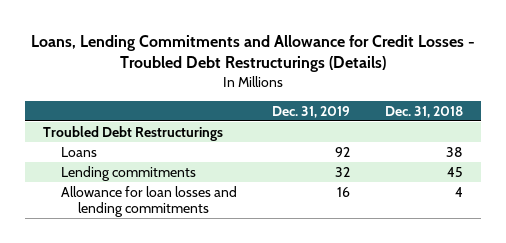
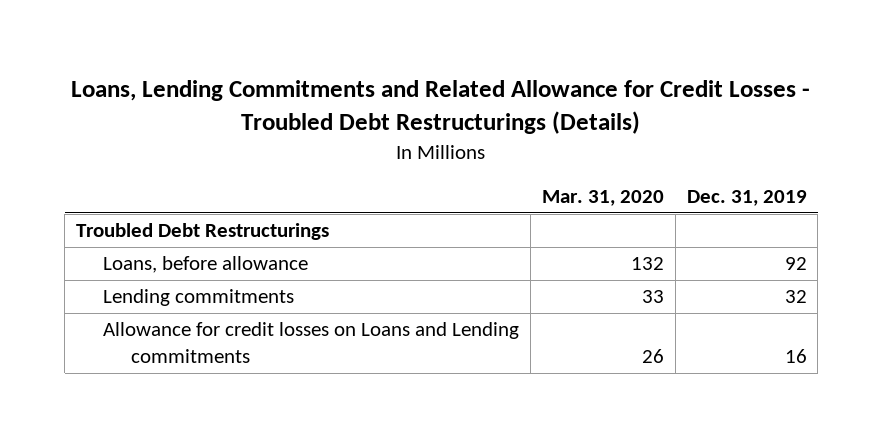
[30,34,475,73] Loans, Lending Commitments and Allowance for Credit Losses - Troubled Debt Restructurings (Details) -> [71,80,811,135] Loans, Lending Commitments and Related Allowance for Credit Losses - Troubled Debt Restructurings (Details)
[385,105,464,118] Dec. 31, 2018 -> none
none -> [541,190,664,207] Mar. 31, 2020
[60,146,97,157] Loans -> [103,256,309,274] Loans, before allowance
[60,185,237,218] Allowance for loan losses and lending commitments -> [103,322,520,364] Allowance for credit losses on Loans and Lending commitments

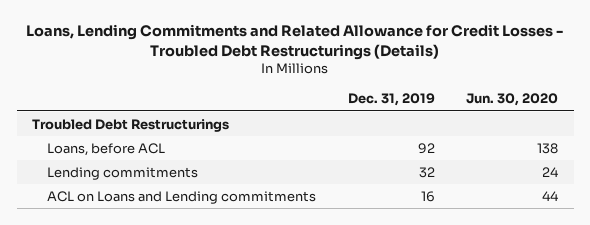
[541,190,664,207] Mar. 31, 2020 -> none
none -> [466,93,559,107] Jun. 30, 2020
[103,256,309,274] Loans, before allowance -> [47,142,166,156] Loans, before ACL
[103,322,520,364] Allowance for credit losses on Loans and Lending commitments -> [47,190,317,204] ACL on Loans and Lending commitments

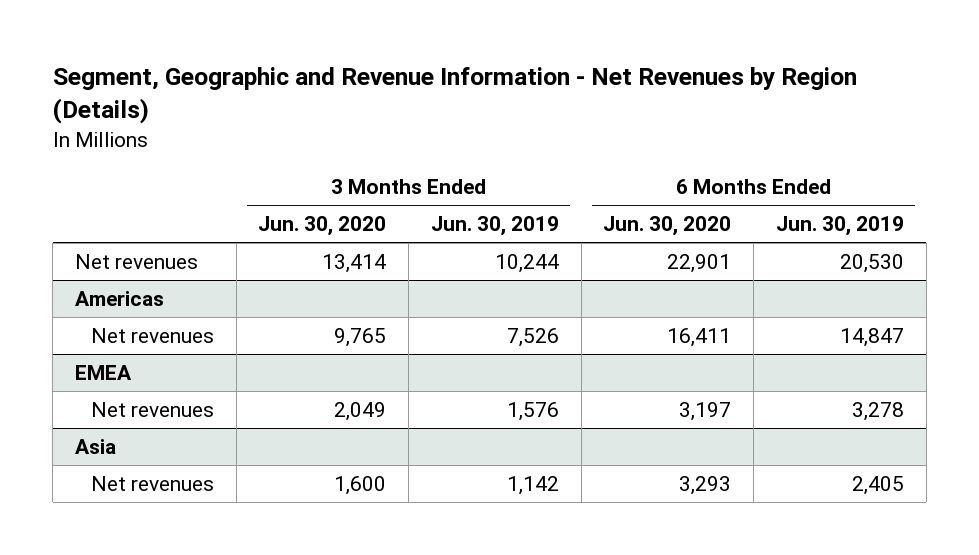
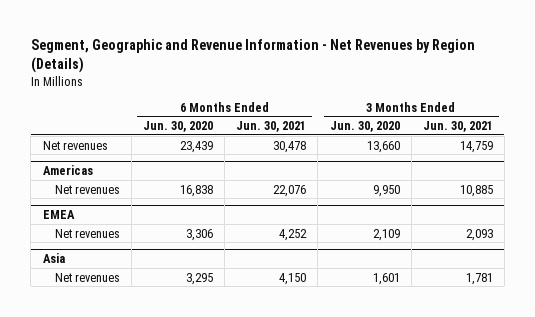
[430,216,559,237] Jun. 30, 2019 -> none
[775,216,904,237] Jun. 30, 2019 -> none
none -> [236,121,307,133] Jun. 30, 2021
none -> [422,121,493,133] Jun. 30, 2021
[322,254,387,274] 13,414 -> [366,140,400,153] 13,660
[667,254,732,274] 22,901 -> [180,140,214,153] 23,439
[334,328,387,348] 9,765 -> [372,184,400,197] 9,950
[667,328,732,348] 16,411 -> [180,184,214,197] 16,838
[334,402,387,422] 2,049 -> [372,228,400,241] 2,109
[679,402,732,422] 3,197 -> [186,228,214,241] 3,306
[334,476,387,496] 1,600 -> [372,272,400,285] 1,601
[679,476,732,496] 3,293 -> [186,272,214,285] 3,295

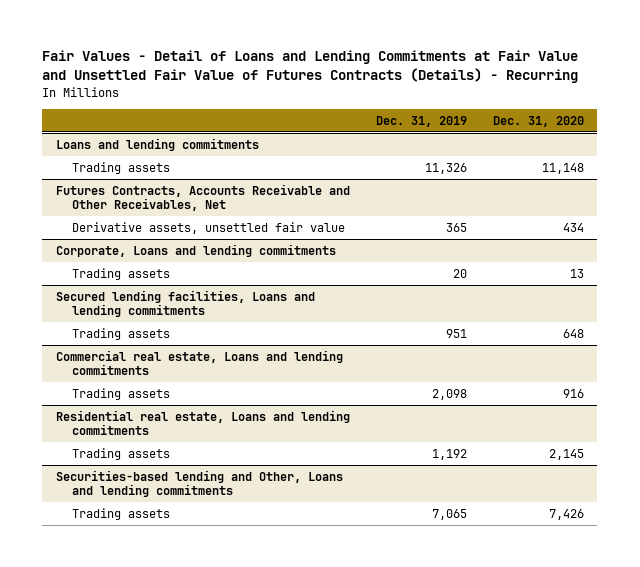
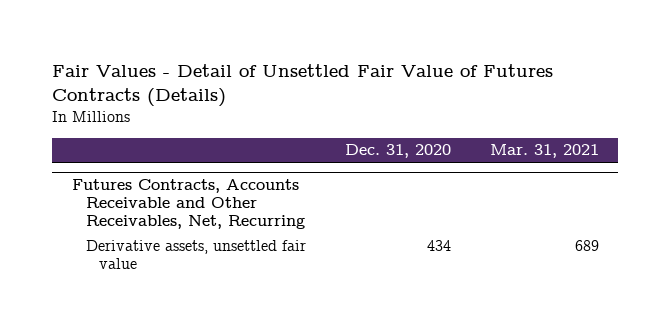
[42,50,579,84] Fair Values - Detail of Loans and Lending Commitments at Fair Value and Unsettled Fair Value of Futures Contracts (Details) - Recurring -> [52,63,554,108] Fair Values - Detail of Unsettled Fair Value of Futures Contracts (Details)
[375,115,467,127] Dec. 31, 2019 -> none
none -> [489,144,599,159] Mar. 31, 2021
[55,137,259,151] Loans and lending commitments -> none
[72,161,171,174] Trading assets -> none
[55,183,350,212] Futures Contracts, Accounts Receivable and Other Receivables, Net -> [71,178,305,230] Futures Contracts, Accounts Receivable and Other Receivables, Net, Recurring
[55,243,336,257] Corporate, Loans and lending commitments -> none
[72,267,171,280] Trading assets -> none
[55,289,315,318] Secured lending facilities, Loans and lending commitments -> none
[72,327,171,340] Trading assets -> none
[55,349,343,376] Commercial real estate, Loans and lending commitments -> none
[72,387,171,400] Trading assets -> none
[55,409,350,436] Residential real estate, Loans and lending commitments -> none
[72,447,171,460] Trading assets -> none
[55,469,343,498] Securities-based lending and Other, Loans and lending commitments -> none
[72,507,171,520] Trading assets -> none

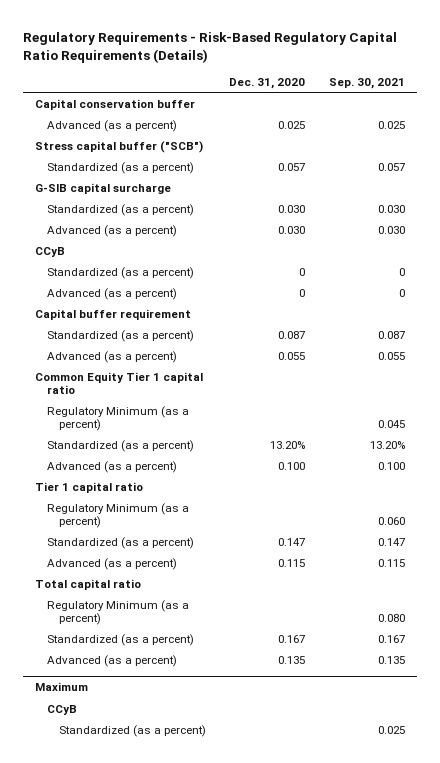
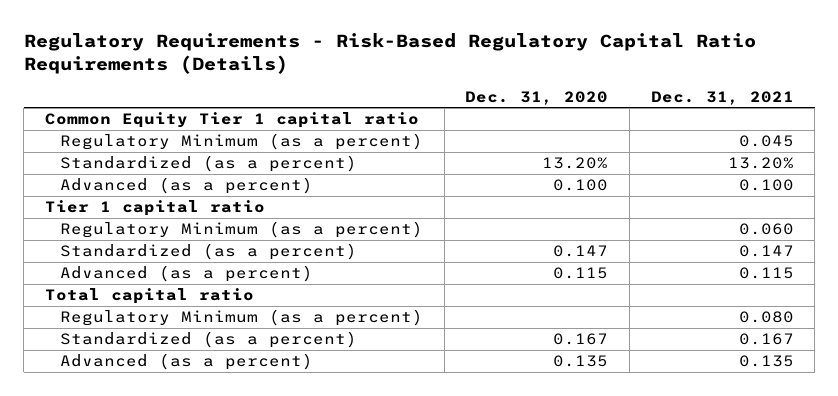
[328,77,405,89] Sep. 30, 2021 -> none
none -> [650,90,794,105] Dec. 31, 2021
[35,98,196,110] Capital conservation buffer -> none
[46,119,177,132] Advanced (as a percent) -> none
[35,140,204,153] Stress capital buffer ("SCB") -> none
[46,161,194,174] Standardized (as a percent) -> none
[35,182,172,194] G-SIB capital surcharge -> none
[46,203,194,216] Standardized (as a percent) -> none
[46,224,177,237] Advanced (as a percent) -> none
[35,246,66,257] CCyB -> none
[46,266,194,279] Standardized (as a percent) -> none
[46,287,177,300] Advanced (as a percent) -> none
[35,308,192,320] Capital buffer requirement -> none
[46,329,194,342] Standardized (as a percent) -> none
[46,350,177,363] Advanced (as a percent) -> none
[35,682,89,692] Maximum -> none
[46,704,77,715] CCyB -> none
[58,724,206,737] Standardized (as a percent) -> none

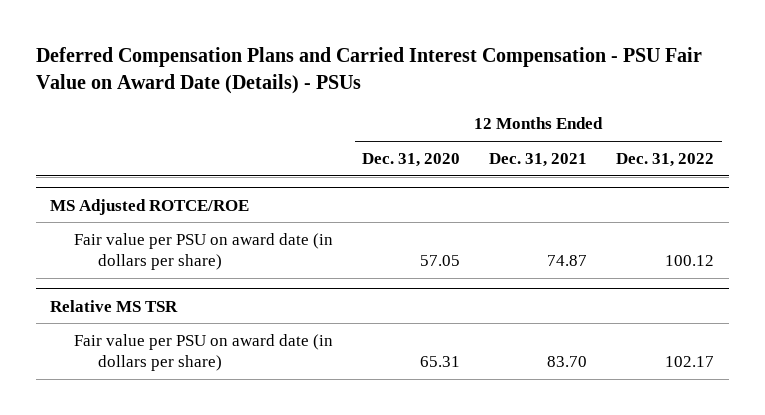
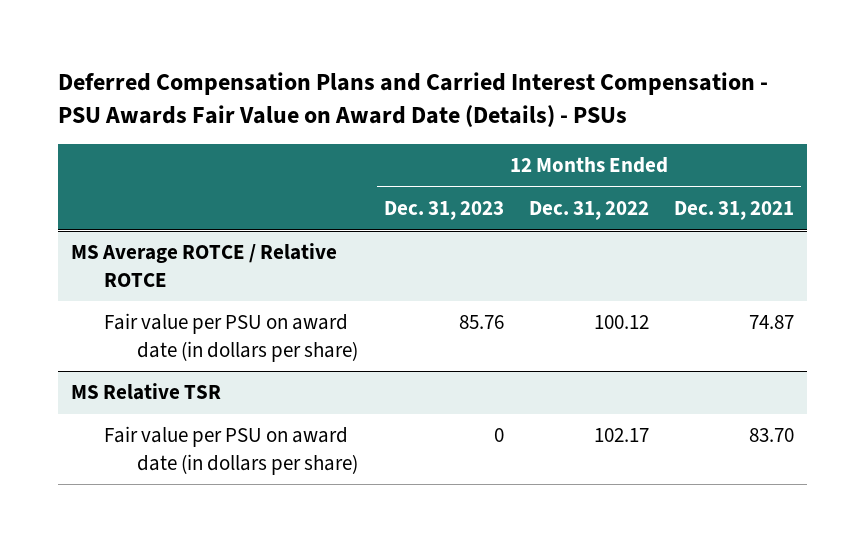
[35,47,702,95] Deferred Compensation Plans and Carried Interest Compensation - PSU Fair Value on Award Date (Details) - PSUs -> [57,72,768,128] Deferred Compensation Plans and Carried Interest Compensation - PSU Awards Fair Value on Award Date (Details) - PSUs
[362,152,461,167] Dec. 31, 2020 -> none
none -> [383,201,504,221] Dec. 31, 2023
[50,198,250,215] MS Adjusted ROTCE/ROE -> [70,243,337,287] MS Average ROTCE / Relative ROTCE
[50,299,179,312] Relative MS TSR -> [70,383,221,401] MS Relative TSR

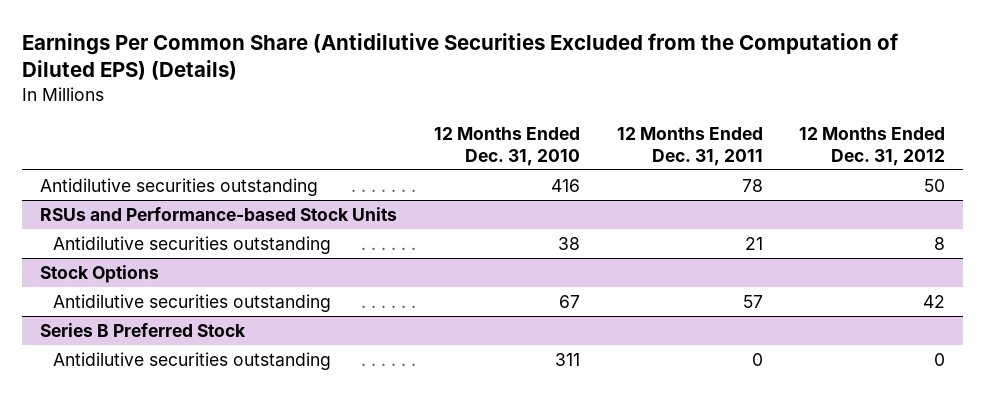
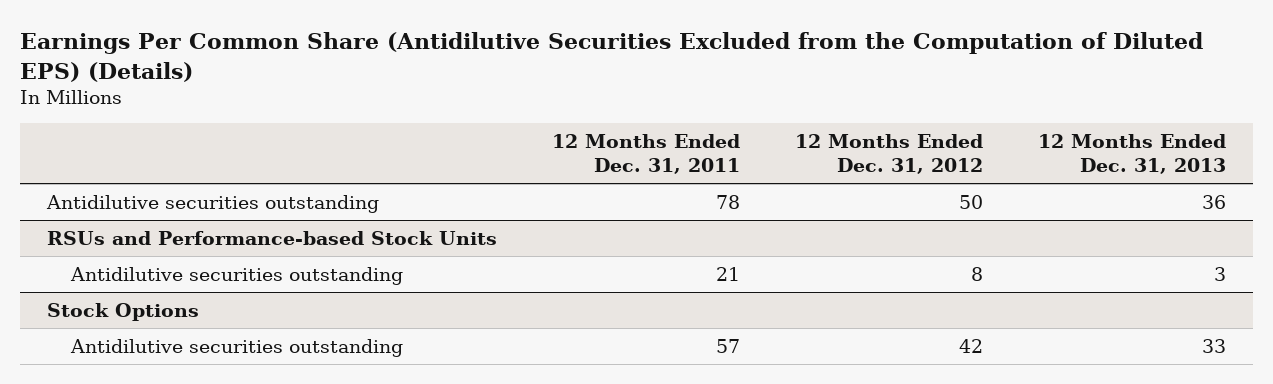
[434,126,581,167] 12 Months Ended Dec. 31, 2010 -> none
none -> [1037,134,1226,175] 12 Months Ended Dec. 31, 2013
[40,322,247,337] Series B Preferred Stock -> none
[53,351,332,370] Antidilutive securities outstanding -> none

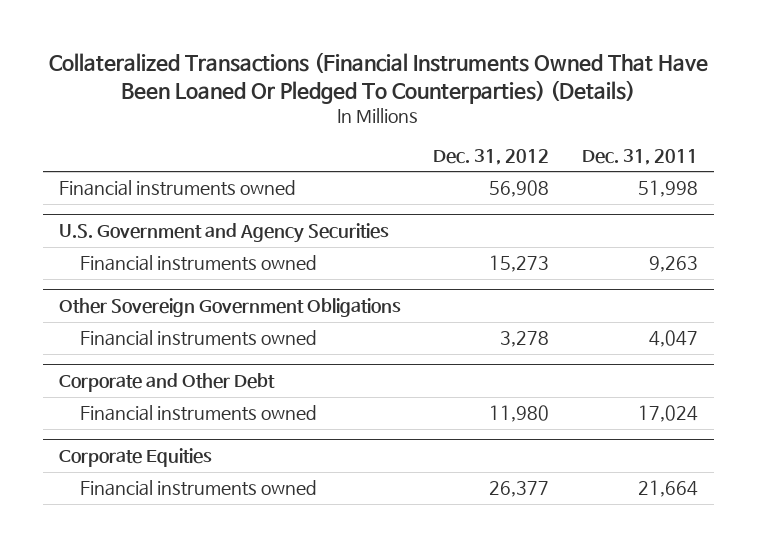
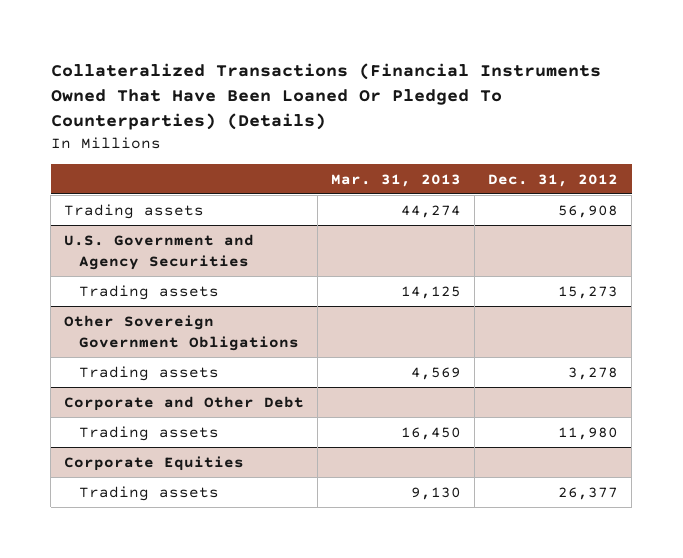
[581,148,698,165] Dec. 31, 2011 -> none
none -> [331,173,462,187] Mar. 31, 2013
[59,180,297,197] Financial instruments owned -> [64,203,205,219] Trading assets
[80,255,318,272] Financial instruments owned -> [79,284,220,300] Trading assets
[80,330,318,347] Financial instruments owned -> [79,365,220,381] Trading assets
[80,405,318,422] Financial instruments owned -> [79,425,220,441] Trading assets
[80,480,318,497] Financial instruments owned -> [79,485,220,501] Trading assets

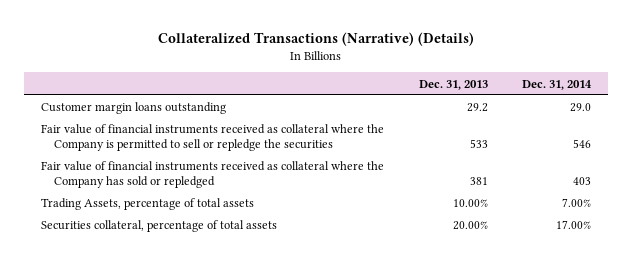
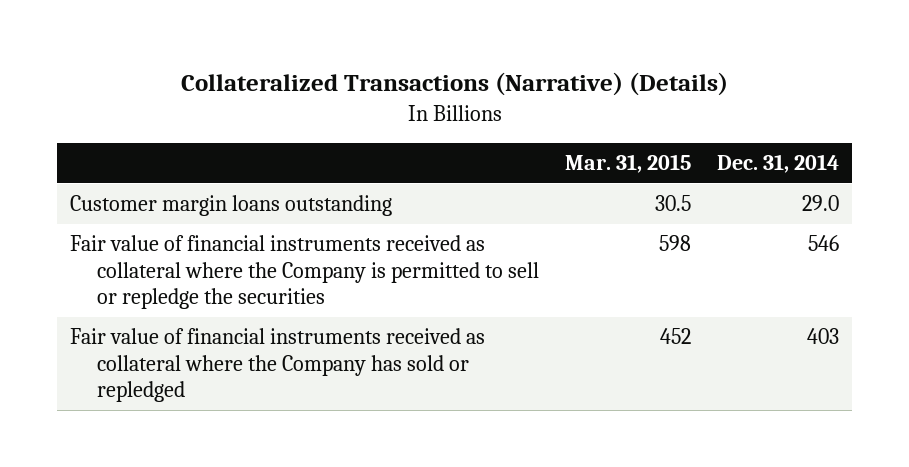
[418,79,488,90] Dec. 31, 2013 -> none
none -> [564,154,691,174] Mar. 31, 2015
[41,198,255,211] Trading Assets, percentage of total assets -> none
[41,220,278,233] Securities collateral, percentage of total assets -> none

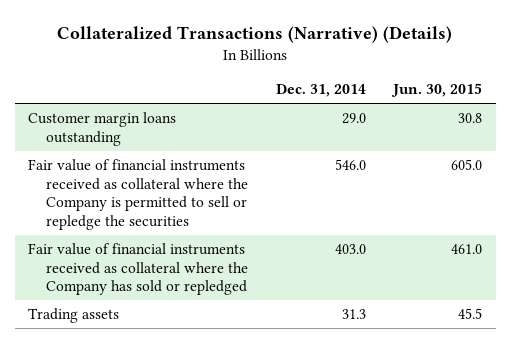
[564,154,691,174] Mar. 31, 2015 -> none
none -> [391,83,483,98] Jun. 30, 2015
[807,235,839,252] 546 -> [334,159,366,171] 546.0
[806,328,839,345] 403 -> [334,244,366,255] 403.0
none -> [28,308,120,324] Trading assets

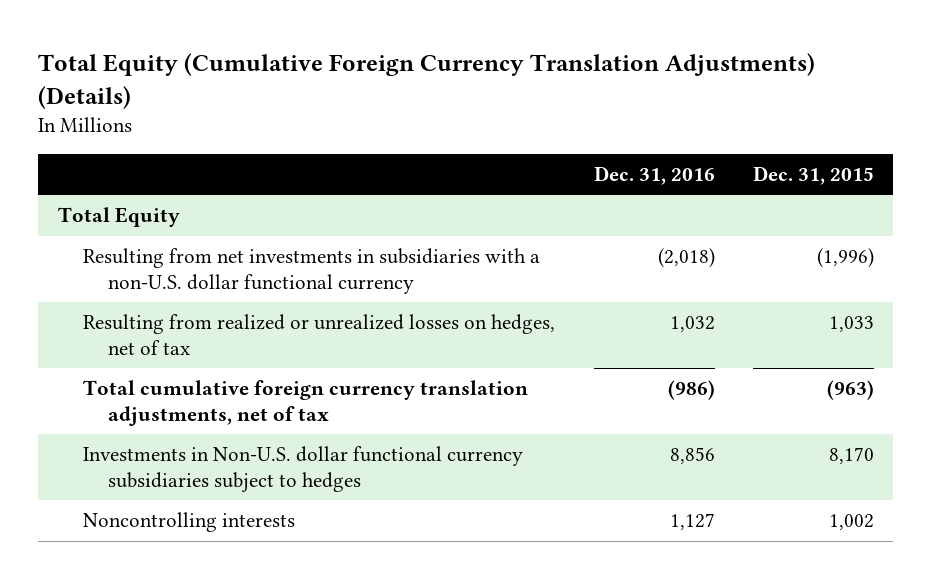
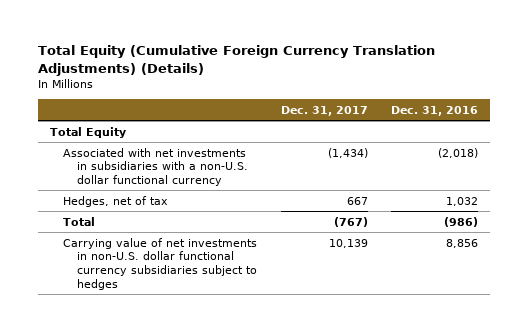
[753,165,875,185] Dec. 31, 2015 -> none
none -> [280,105,368,116] Dec. 31, 2017
[83,512,296,533] Noncontrolling interests -> none
[83,248,541,294] Resulting from net investments in subsidiaries with a non-U.S. dollar functional currency -> [63,147,249,187] Associated with net investments in subsidiaries with a non-U.S. dollar functional currency
[83,314,556,355] Resulting from realized or unrealized losses on hedges, net of tax -> [63,195,169,207] Hedges, net of tax
[83,380,529,426] Total cumulative foreign currency translation adjustments, net of tax -> [63,216,96,226] Total
[83,446,524,492] Investments in Non-U.S. dollar functional currency subsidiaries subject to hedges -> [63,237,258,290] Carrying value of net investments in non-U.S. dollar functional currency subsidiaries subject to hedges

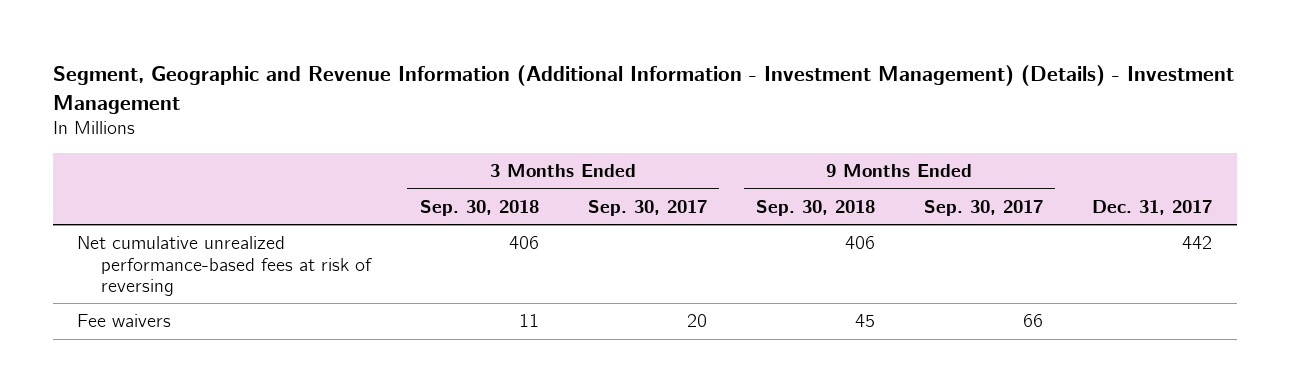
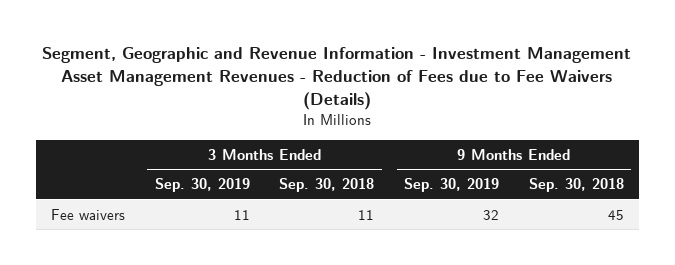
[52,65,1234,114] Segment, Geographic and Revenue Information (Additional Information - Investment Management) (Details) - Investment Management -> [42,47,632,111] Segment, Geographic and Revenue Information - Investment Management Asset Management Revenues - Reduction of Fees due to Fee Waivers (Details)
[587,199,707,216] Sep. 30, 2017 -> none
[923,199,1043,216] Sep. 30, 2017 -> none
[1092,199,1213,215] Dec. 31, 2017 -> none
none -> [154,178,250,193] Sep. 30, 2019
none -> [404,178,500,193] Sep. 30, 2019
[77,236,372,296] Net cumulative unrealized performance-based fees at risk of reversing -> none

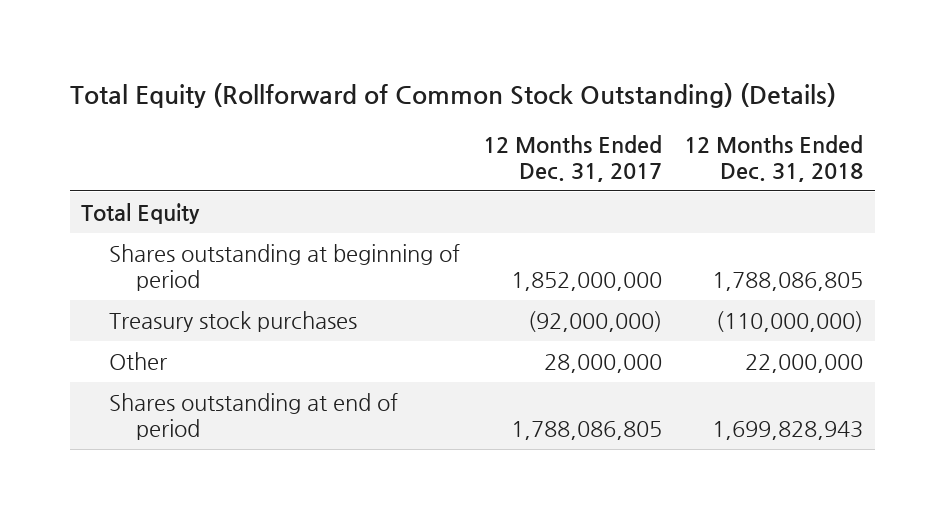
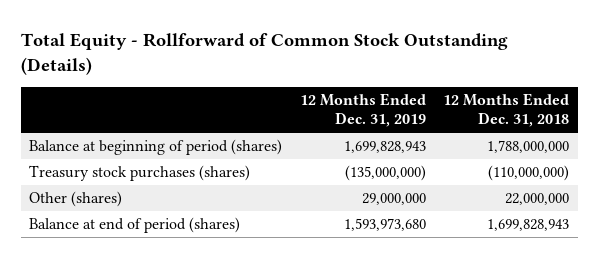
[69,82,836,108] Total Equity (Rollforward of Common Stock Outstanding) (Details) -> [20,32,508,75] Total Equity - Rollforward of Common Stock Outstanding (Details)
[482,134,662,182] 12 Months Ended Dec. 31, 2017 -> none
none -> [299,93,426,128] 12 Months Ended Dec. 31, 2019
[80,202,200,224] Total Equity -> none
[108,243,460,291] Shares outstanding at beginning of period -> [29,139,283,156] Balance at beginning of period (shares)
[712,271,864,291] 1,788,086,805 -> [487,140,570,154] 1,788,000,000
[108,310,357,332] Treasury stock purchases -> [29,165,251,182] Treasury stock purchases (shares)
[108,351,167,370] Other -> [29,191,123,208] Other (shares)
[108,392,398,440] Shares outstanding at end of period -> [29,217,241,234] Balance at end of period (shares)

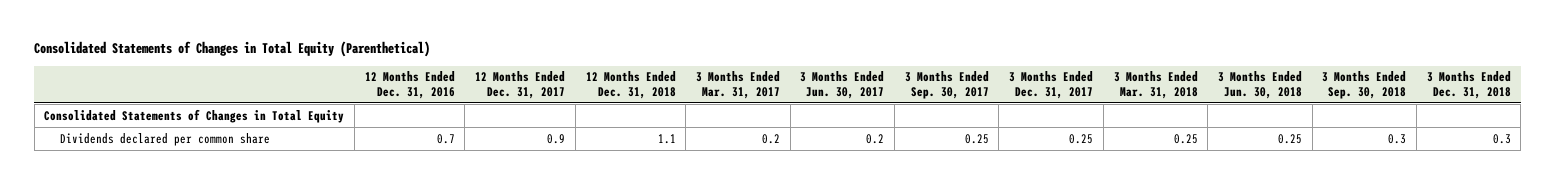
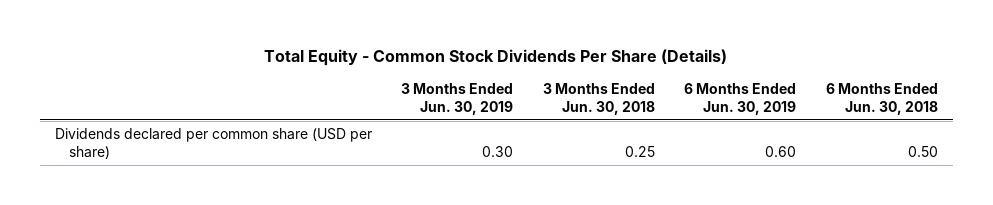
[34,41,431,58] Consolidated Statements of Changes in Total Equity (Parenthetical) -> [264,48,728,66] Total Equity - Common Stock Dividends Per Share (Details)
[364,71,455,99] 12 Months Ended Dec. 31, 2016 -> none
[475,71,566,99] 12 Months Ended Dec. 31, 2017 -> none
[585,71,676,99] 12 Months Ended Dec. 31, 2018 -> none
[695,71,780,99] 3 Months Ended Mar. 31, 2017 -> none
[800,71,885,99] 3 Months Ended Jun. 30, 2017 -> none
[904,71,989,99] 3 Months Ended Sep. 30, 2017 -> none
[1009,71,1094,99] 3 Months Ended Dec. 31, 2017 -> none
[1113,71,1198,99] 3 Months Ended Mar. 31, 2018 -> none
[1322,71,1407,99] 3 Months Ended Sep. 30, 2018 -> none
[1426,71,1511,99] 3 Months Ended Dec. 31, 2018 -> none
none -> [401,82,514,115] 3 Months Ended Jun. 30, 2019
none -> [684,82,797,115] 6 Months Ended Jun. 30, 2019
none -> [825,82,938,115] 6 Months Ended Jun. 30, 2018
[44,108,345,123] Consolidated Statements of Changes in Total Equity -> none
[59,132,270,146] Dividends declared per common share -> [54,128,372,160] Dividends declared per common share (USD per share)

